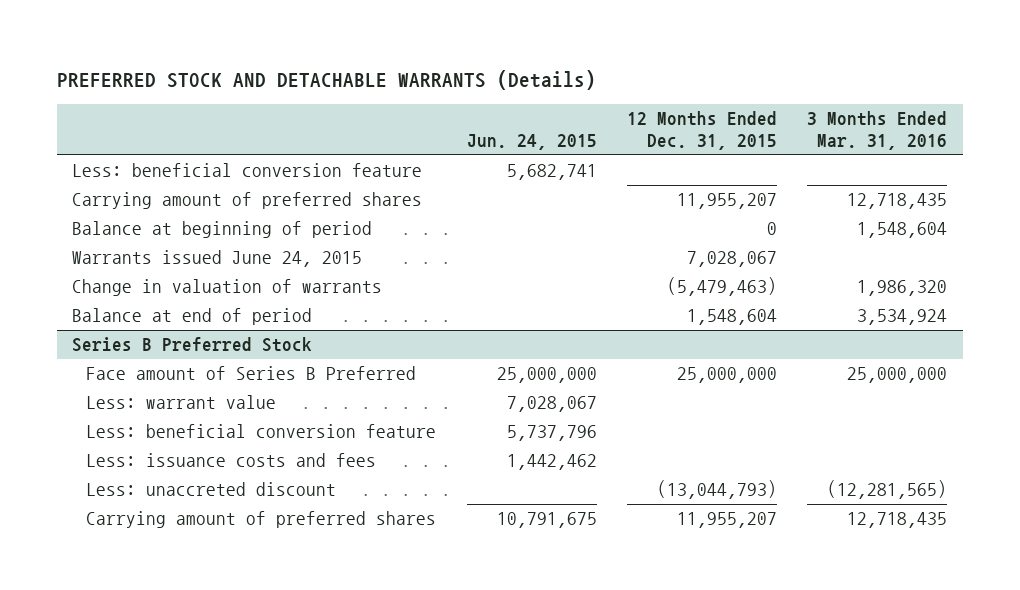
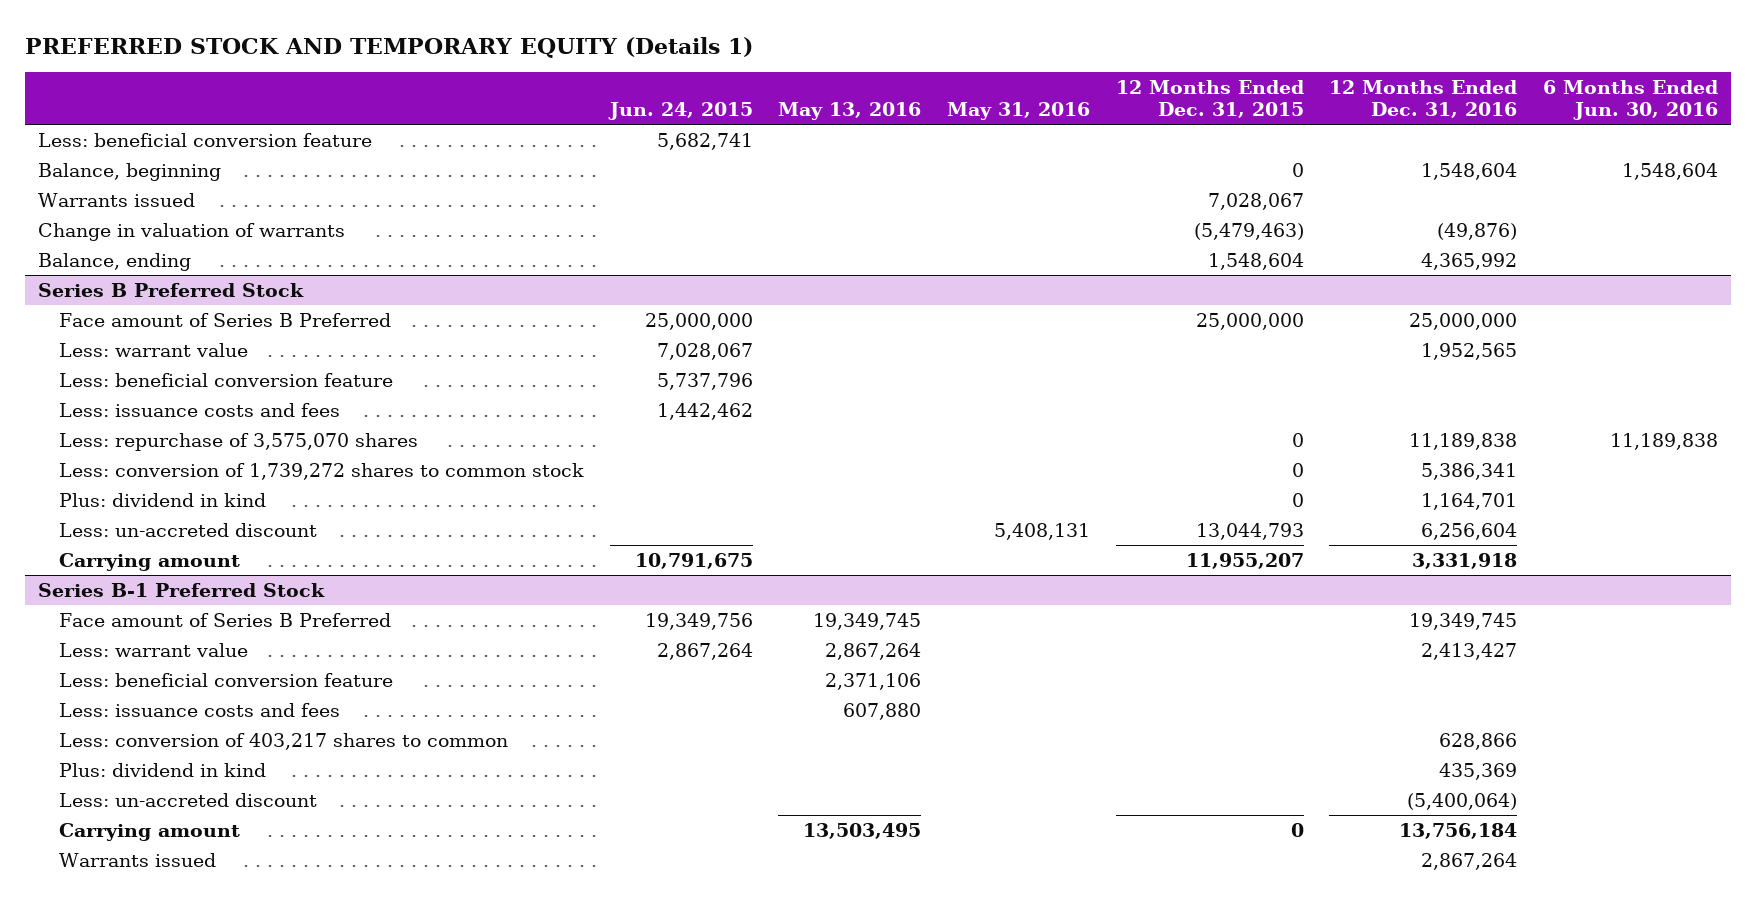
[57,69,597,90] PREFERRED STOCK AND DETACHABLE WARRANTS (Details) -> [24,36,753,58] PREFERRED STOCK AND TEMPORARY EQUITY (Details 1)
[807,111,948,151] 3 Months Ended Mar. 31, 2016 -> none
none -> [778,102,922,121] May 13, 2016
none -> [947,102,1091,121] May 31, 2016
none -> [1329,80,1518,119] 12 Months Ended Dec. 31, 2016
none -> [1543,80,1719,121] 6 Months Ended Jun. 30, 2016
[72,192,423,210] Carrying amount of preferred shares -> none
[72,221,373,239] Balance at beginning of period -> [37,162,221,181] Balance, beginning
[72,250,363,268] Warrants issued June 24, 2015 -> [37,192,195,207] Warrants issued
[72,308,313,326] Balance at end of period -> [37,252,191,271] Balance, ending
none -> [58,432,418,451] Less: repurchase of 3,575,070 shares
none -> [58,462,584,480] Less: conversion of 1,739,272 shares to common stock
none -> [58,492,266,507] Plus: dividend in kind
[86,482,337,497] Less: unaccreted discount -> [58,522,317,537] Less: un-accreted discount
[657,480,778,500] (13,044,793) -> [1195,522,1304,540] 13,044,793
[86,511,437,529] Carrying amount of preferred shares -> [58,552,240,571] Carrying amount
none -> [37,582,325,597] Series B-1 Preferred Stock
none -> [58,612,391,627] Face amount of Series B Preferred
none -> [58,642,248,657] Less: warrant value
none -> [58,672,393,687] Less: beneficial conversion feature
none -> [58,702,340,717] Less: issuance costs and fees
none -> [58,732,508,750] Less: conversion of 403,217 shares to common
none -> [58,762,266,777] Plus: dividend in kind
none -> [58,792,317,807] Less: un-accreted discount
none -> [58,822,240,841] Carrying amount
none -> [58,852,216,867] Warrants issued

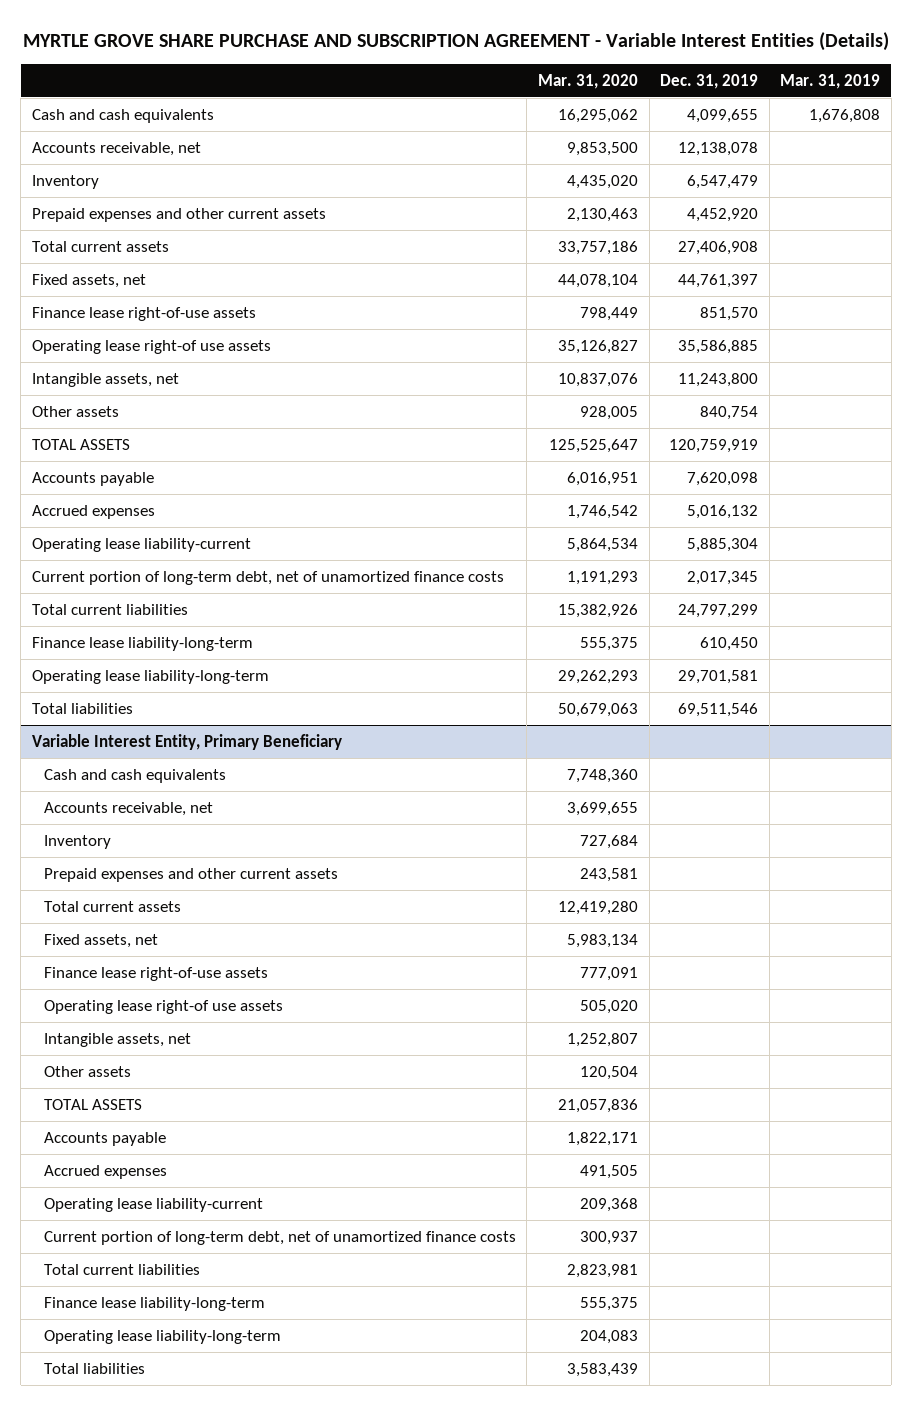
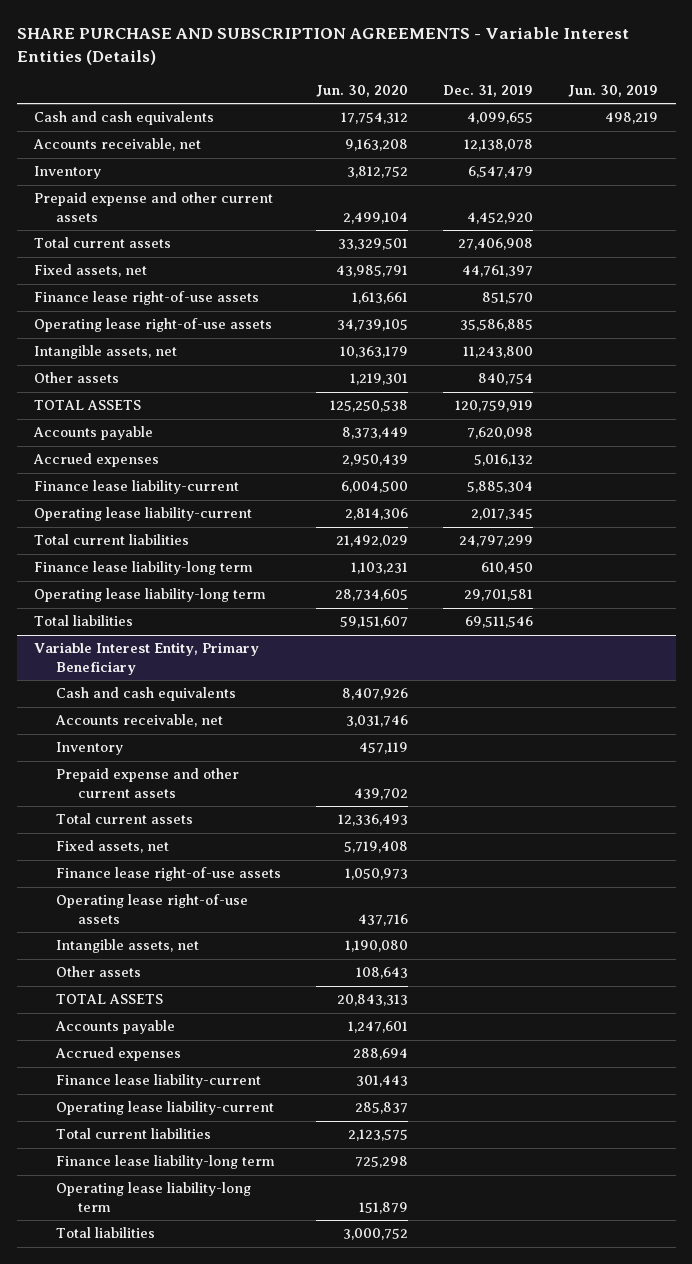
[23,32,890,52] MYRTLE GROVE SHARE PURCHASE AND SUBSCRIPTION AGREEMENT - Variable Interest Entities (Details) -> [16,27,629,66] SHARE PURCHASE AND SUBSCRIPTION AGREEMENTS - Variable Interest Entities (Details)
[538,73,639,89] Mar. 31, 2020 -> none
[780,73,881,89] Mar. 31, 2019 -> none
none -> [316,85,409,98] Jun. 30, 2020
none -> [568,85,659,98] Jun. 30, 2019
[31,207,326,222] Prepaid expenses and other current assets -> [34,192,274,222] Prepaid expense and other current assets
[31,339,271,354] Operating lease right-of use assets -> [34,318,273,333] Operating lease right-of-use assets
[31,570,504,585] Current portion of long-term debt, net of unamortized finance costs -> none
none -> [34,480,240,495] Finance lease liability-current
[687,537,759,552] 5,885,304 -> [471,508,534,521] 2,017,345
[31,636,253,651] Finance lease liability-long-term -> [34,561,254,576] Finance lease liability-long term
[31,669,269,684] Operating lease liability-long-term -> [34,588,267,603] Operating lease liability-long term
[43,867,338,882] Prepaid expenses and other current assets -> [56,768,240,798] Prepaid expense and other current assets
[43,999,283,1014] Operating lease right-of use assets -> [56,894,249,924] Operating lease right-of-use assets
none -> [56,1074,262,1089] Finance lease liability-current
[43,1230,516,1245] Current portion of long-term debt, net of unamortized finance costs -> none
[43,1296,265,1311] Finance lease liability-long-term -> [56,1155,276,1170] Finance lease liability-long term
[43,1329,281,1344] Operating lease liability-long-term -> [56,1182,252,1212] Operating lease liability-long term

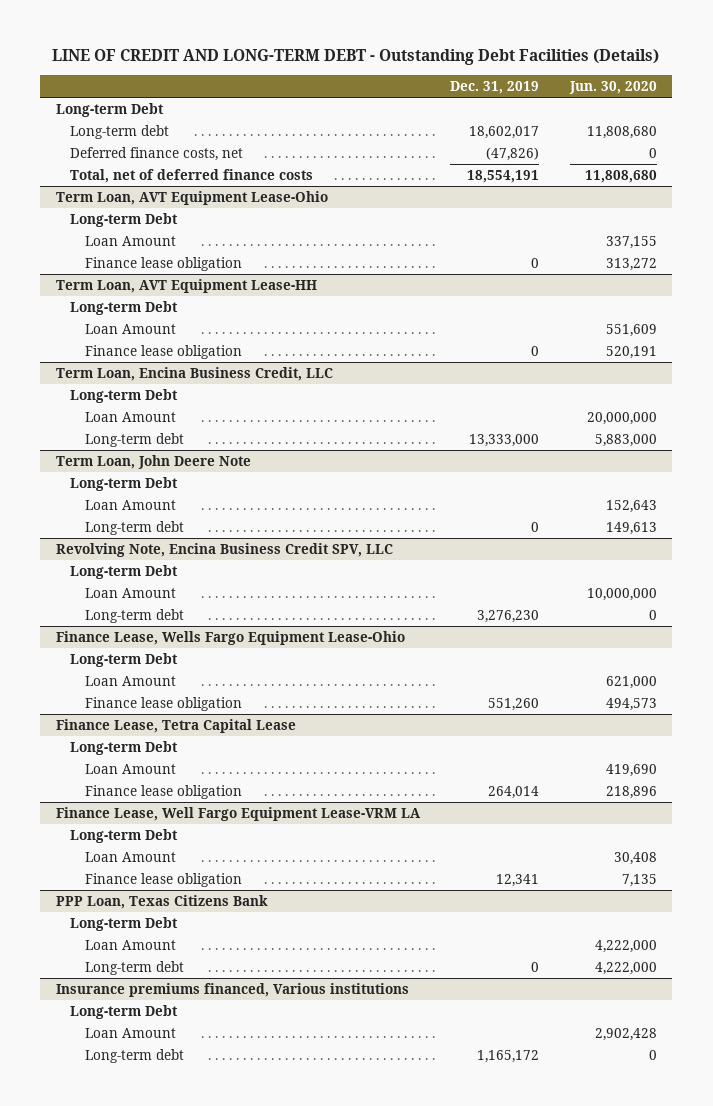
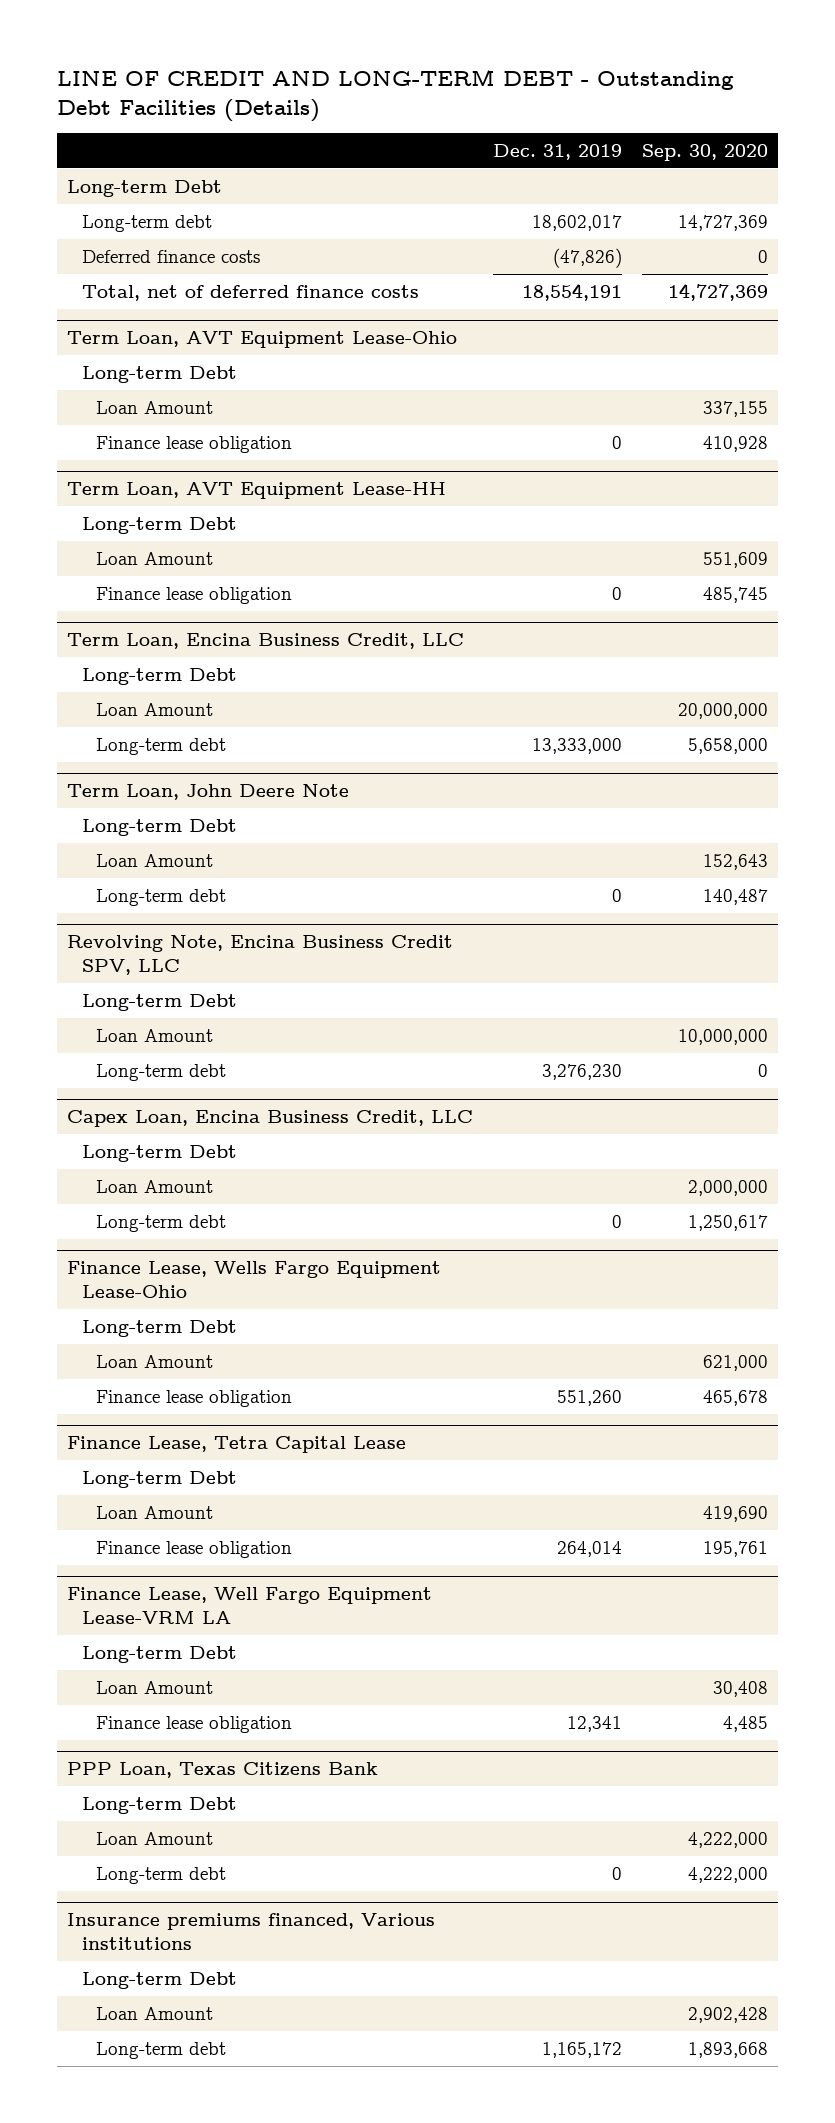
[569,81,658,95] Jun. 30, 2020 -> none
none -> [641,143,768,161] Sep. 30, 2020
[70,147,244,162] Deferred finance costs, net -> [81,249,260,263] Deferred finance costs
none -> [66,1110,473,1128] Capex Loan, Encina Business Credit, LLC
none -> [81,1144,237,1162] Long-term Debt
none -> [96,1179,214,1193] Loan Amount
none -> [96,1214,227,1232] Long-term debt

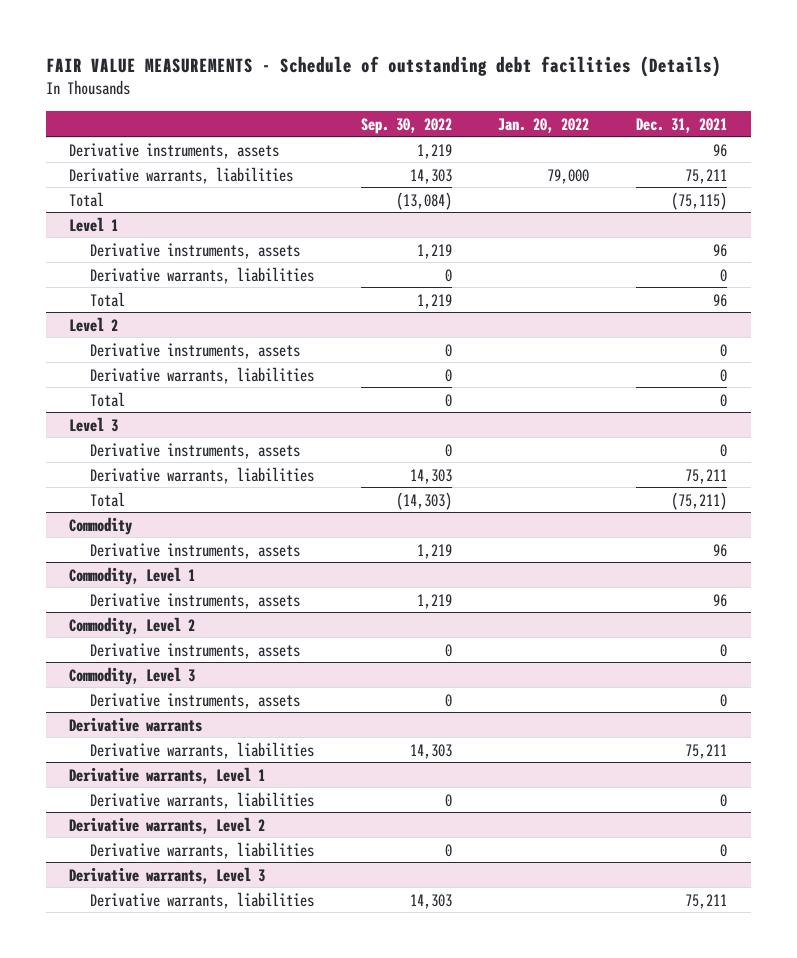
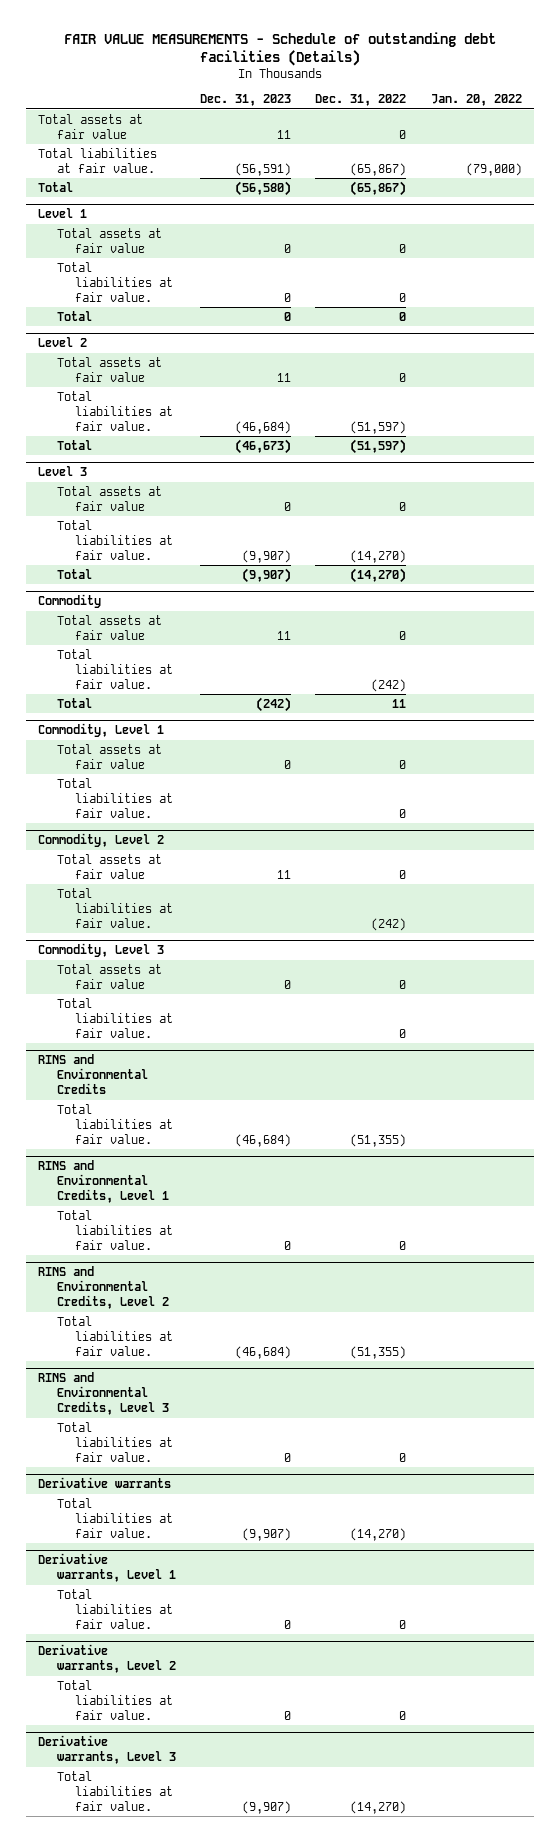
[360,117,452,134] Sep. 30, 2022 -> none
[636,117,728,133] Dec. 31, 2021 -> none
none -> [199,94,291,107] Dec. 31, 2023
none -> [315,94,407,107] Dec. 31, 2022
[69,166,294,184] Derivative warrants, liabilities -> none
[69,142,280,159] Derivative instruments, assets -> [38,113,144,139] Total assets at fair value
none -> [38,147,158,173] Total liabilities at fair value.
[89,242,300,259] Derivative instruments, assets -> [56,227,162,253] Total assets at fair value
[89,266,314,284] Derivative warrants, liabilities -> [56,261,173,302] Total liabilities at fair value.
[89,342,300,359] Derivative instruments, assets -> [56,356,162,382] Total assets at fair value
[89,366,314,384] Derivative warrants, liabilities -> [56,390,173,431] Total liabilities at fair value.
[89,442,300,459] Derivative instruments, assets -> [56,485,162,511] Total assets at fair value
[89,466,314,484] Derivative warrants, liabilities -> [56,519,173,560] Total liabilities at fair value.
[89,542,300,559] Derivative instruments, assets -> [56,614,162,640] Total assets at fair value
none -> [56,648,173,689] Total liabilities at fair value.
none -> [56,697,92,708] Total
[89,592,300,609] Derivative instruments, assets -> [56,743,162,769] Total assets at fair value
none -> [56,777,173,818] Total liabilities at fair value.
[89,642,300,659] Derivative instruments, assets -> [56,853,162,879] Total assets at fair value
none -> [56,887,173,928] Total liabilities at fair value.
[89,692,300,709] Derivative instruments, assets -> [56,963,162,989] Total assets at fair value
none -> [56,997,173,1038] Total liabilities at fair value.
none -> [38,1054,148,1095] RINS and Environmental Credits
none -> [56,1103,173,1144] Total liabilities at fair value.
none -> [38,1160,169,1204] RINS and Environmental Credits, Level 1
none -> [56,1209,173,1250] Total liabilities at fair value.
none -> [38,1266,169,1310] RINS and Environmental Credits, Level 2
none -> [56,1315,173,1356] Total liabilities at fair value.
none -> [38,1372,169,1416] RINS and Environmental Credits, Level 3
none -> [56,1421,173,1462] Total liabilities at fair value.
[89,741,314,759] Derivative warrants, liabilities -> [56,1497,173,1538] Total liabilities at fair value.
[89,791,314,809] Derivative warrants, liabilities -> [56,1588,173,1629] Total liabilities at fair value.
[89,841,314,859] Derivative warrants, liabilities -> [56,1679,173,1720] Total liabilities at fair value.
[89,891,314,909] Derivative warrants, liabilities -> [56,1770,173,1811] Total liabilities at fair value.

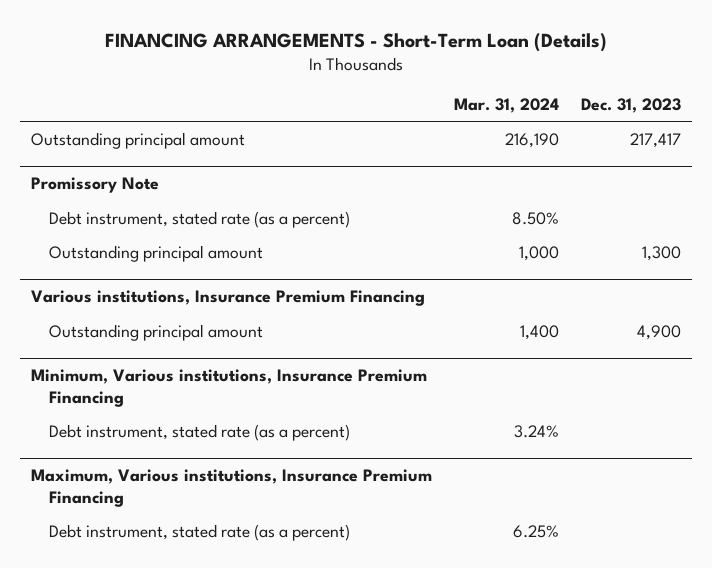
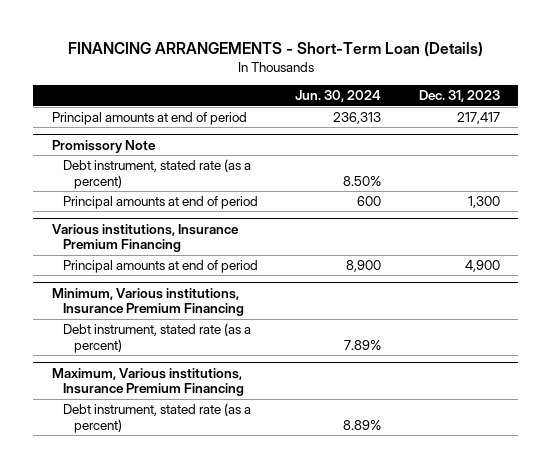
[453,98,559,114] Mar. 31, 2024 -> none
none -> [295,90,382,103] Jun. 30, 2024
[30,131,245,149] Outstanding principal amount -> [51,112,247,126] Principal amounts at end of period
[48,244,263,262] Outstanding principal amount -> [62,196,258,210] Principal amounts at end of period
[48,323,263,341] Outstanding principal amount -> [62,260,258,274] Principal amounts at end of period

